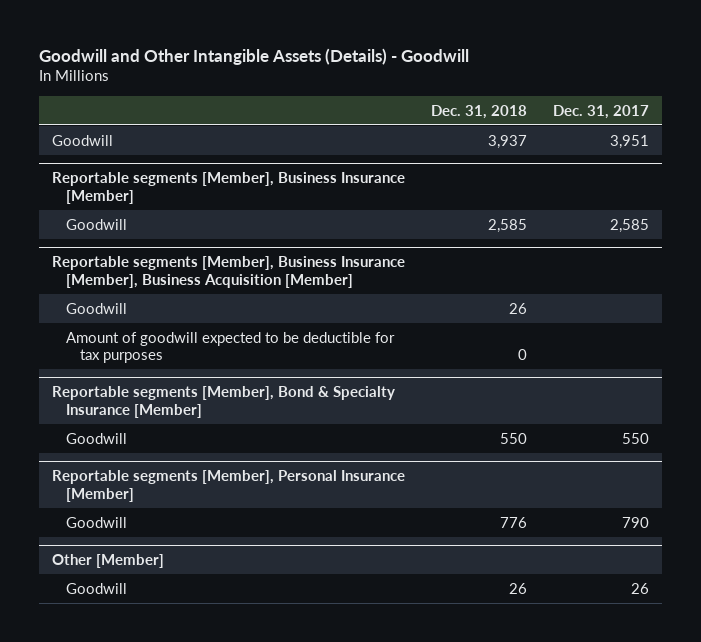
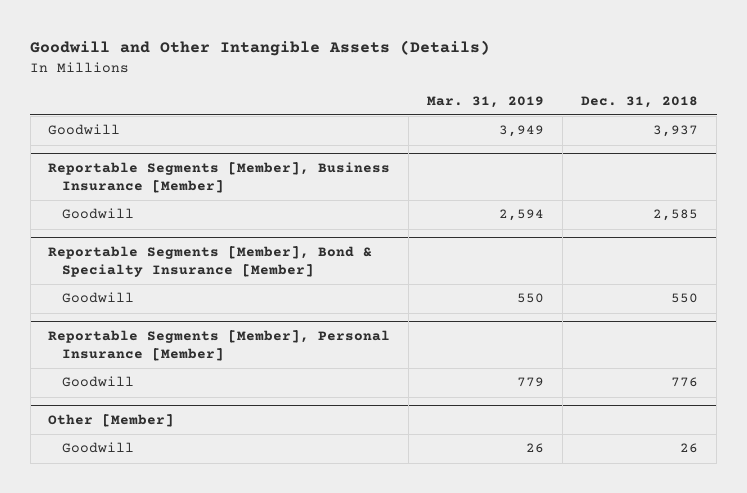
[39,47,470,65] Goodwill and Other Intangible Assets (Details) - Goodwill -> [30,40,491,57] Goodwill and Other Intangible Assets (Details)
[552,104,649,119] Dec. 31, 2017 -> none
none -> [427,95,545,108] Mar. 31, 2019
[51,172,405,205] Reportable segments [Member], Business Insurance [Member] -> [48,162,391,194] Reportable Segments [Member], Business Insurance [Member]
[51,256,405,289] Reportable segments [Member], Business Insurance [Member], Business Acquisition [Member] -> none
[65,302,127,314] Goodwill -> none
[65,331,395,364] Amount of goodwill expected to be deductible for tax purposes -> none
[51,386,395,419] Reportable segments [Member], Bond & Specialty Insurance [Member] -> [48,246,373,278] Reportable Segments [Member], Bond & Specialty Insurance [Member]
[51,470,405,503] Reportable segments [Member], Personal Insurance [Member] -> [48,330,391,362] Reportable Segments [Member], Personal Insurance [Member]

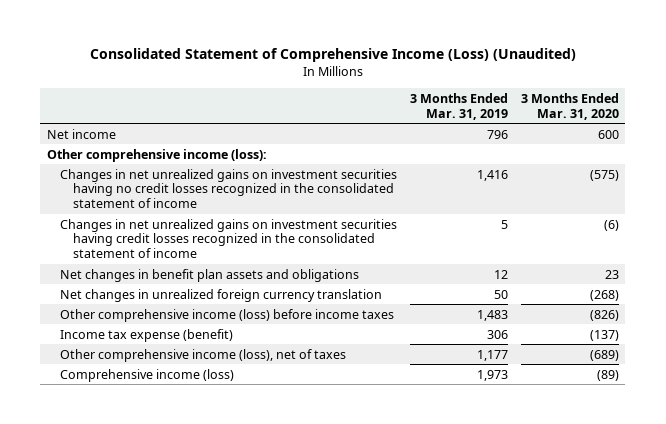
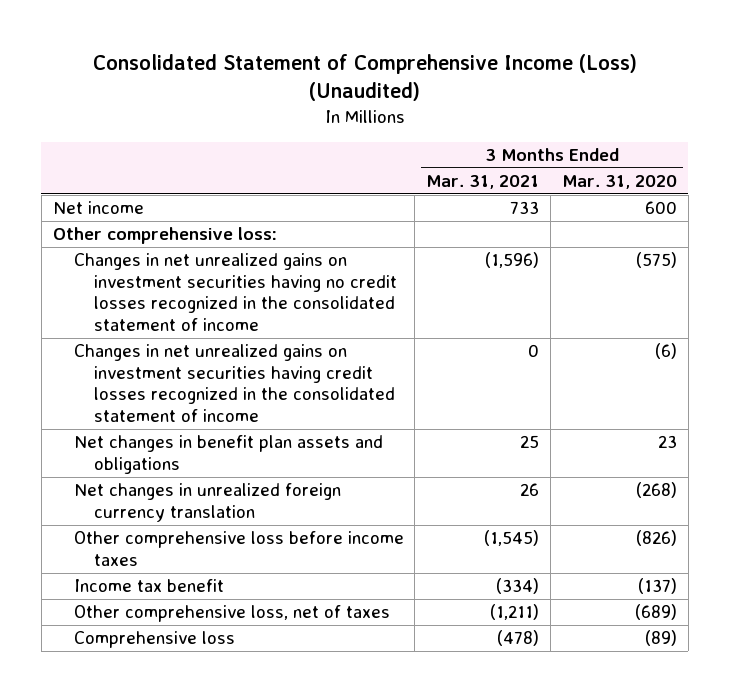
[409,92,508,120] 3 Months Ended Mar. 31, 2019 -> none
none -> [426,174,540,189] Mar. 31, 2021
[46,148,267,162] Other comprehensive income (loss): -> [52,227,277,245] Other comprehensive loss:
[59,308,394,322] Other comprehensive income (loss) before income taxes -> [73,531,404,566] Other comprehensive loss before income taxes
[59,328,233,342] Income tax expense (benefit) -> [73,579,224,593] Income tax benefit
[59,348,346,362] Other comprehensive income (loss), net of taxes -> [73,605,390,623] Other comprehensive loss, net of taxes
[59,368,234,382] Comprehensive income (loss) -> [73,631,235,649] Comprehensive loss

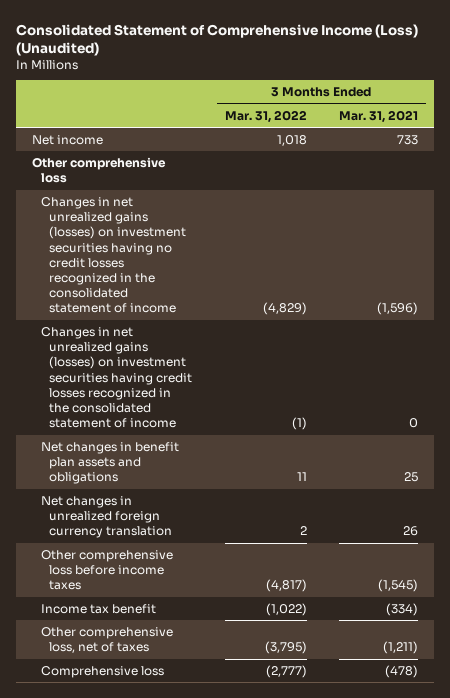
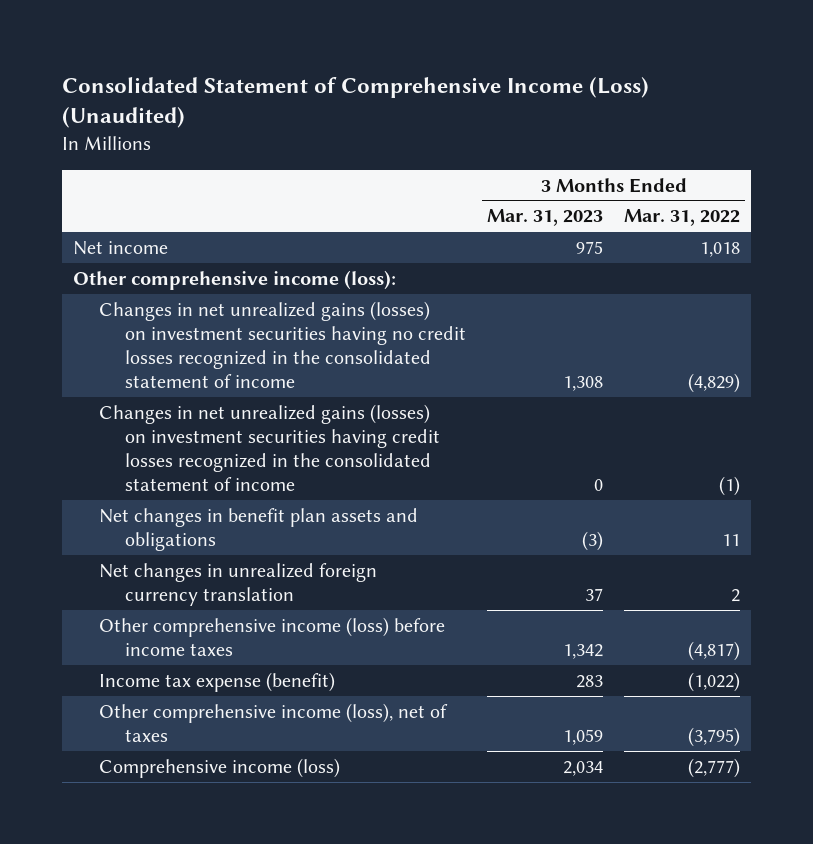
[338,109,418,123] Mar. 31, 2021 -> none
none -> [487,209,604,227] Mar. 31, 2023
[32,157,167,184] Other comprehensive loss -> [72,269,396,290] Other comprehensive income (loss):
[40,550,173,591] Other comprehensive loss before income taxes -> [98,616,445,656] Other comprehensive income (loss) before income taxes
[40,604,156,615] Income tax benefit -> [98,671,335,692] Income tax expense (benefit)
[40,627,173,654] Other comprehensive loss, net of taxes -> [98,702,448,742] Other comprehensive income (loss), net of taxes
[40,666,164,679] Comprehensive loss -> [98,757,340,778] Comprehensive income (loss)

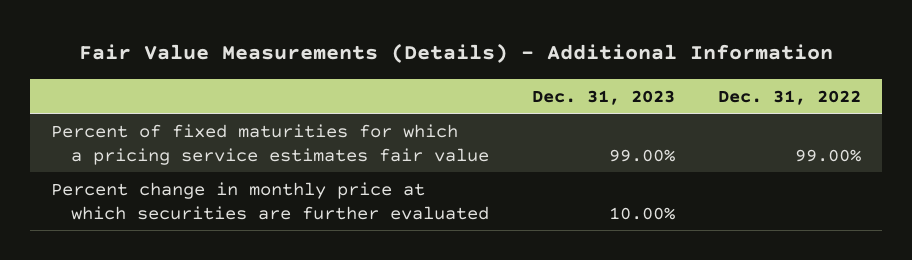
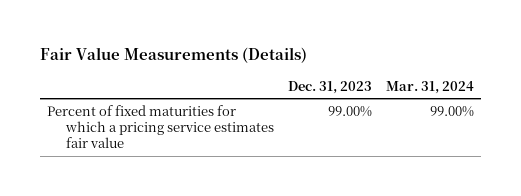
[79,43,834,64] Fair Value Measurements (Details) - Additional Information -> [40,47,308,64] Fair Value Measurements (Details)
[717,89,861,105] Dec. 31, 2022 -> none
none -> [385,80,474,94] Mar. 31, 2024
[51,182,490,220] Percent change in monthly price at which securities are further evaluated -> none

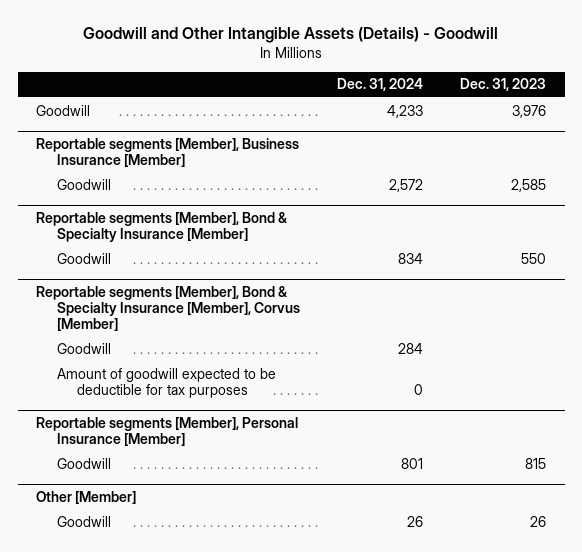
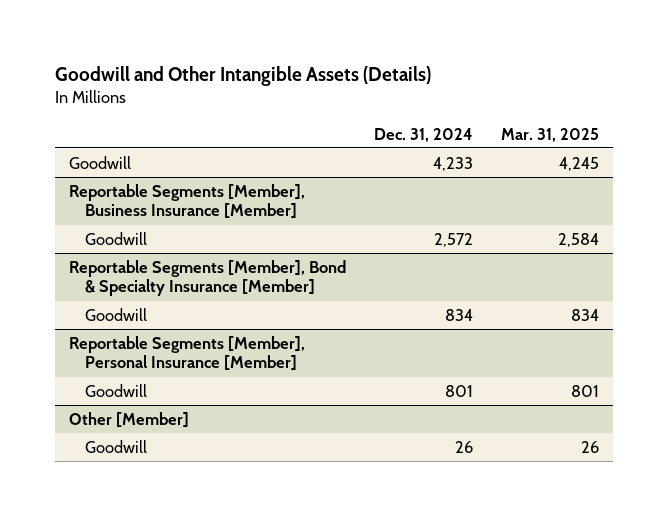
[83,27,499,44] Goodwill and Other Intangible Assets (Details) - Goodwill -> [54,65,431,86] Goodwill and Other Intangible Assets (Details)
[460,78,547,92] Dec. 31, 2023 -> none
none -> [500,127,599,142] Mar. 31, 2025
[36,137,300,167] Reportable segments [Member], Business Insurance [Member] -> [68,183,305,220] Reportable Segments [Member], Business Insurance [Member]
[36,211,288,242] Reportable segments [Member], Bond & Specialty Insurance [Member] -> [68,259,346,297] Reportable Segments [Member], Bond & Specialty Insurance [Member]
[36,285,300,331] Reportable segments [Member], Bond & Specialty Insurance [Member], Corvus [Member] -> none
[56,342,111,354] Goodwill -> none
[56,367,276,398] Amount of goodwill expected to be deductible for tax purposes -> none
[36,416,299,446] Reportable segments [Member], Personal Insurance [Member] -> [68,335,305,372] Reportable Segments [Member], Personal Insurance [Member]

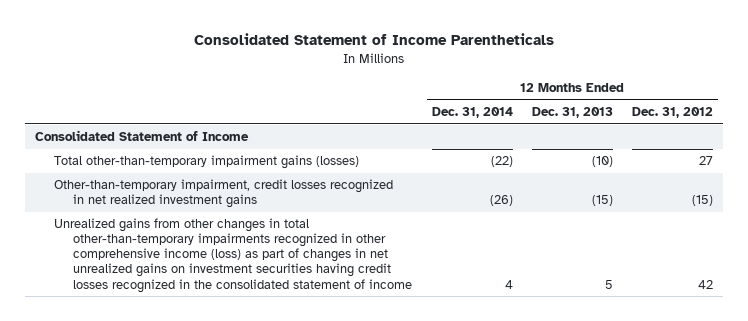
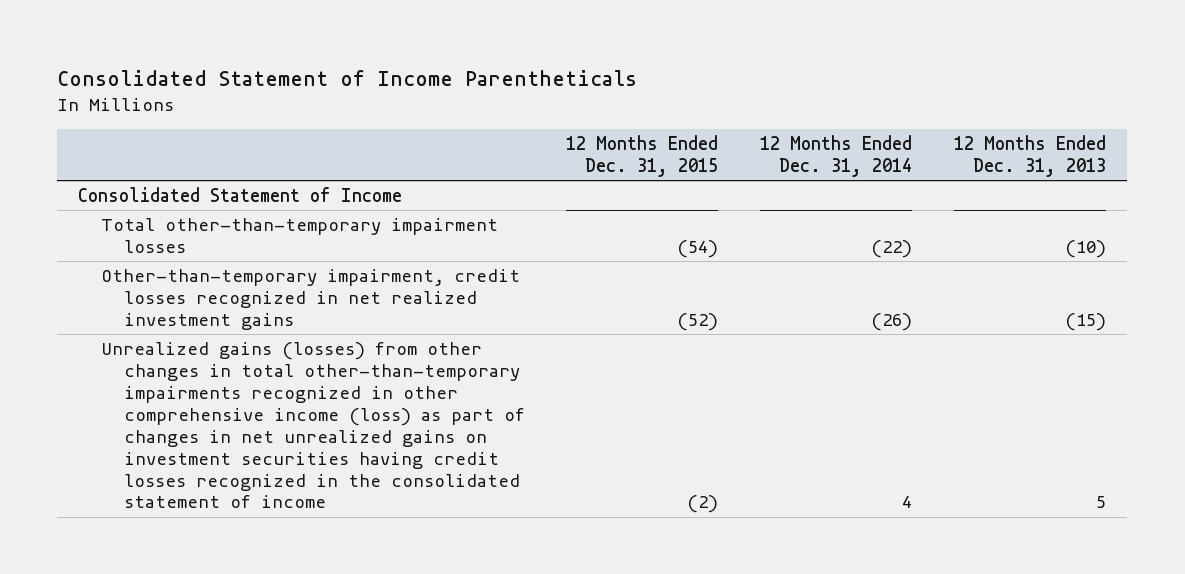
[632,106,714,118] Dec. 31, 2012 -> none
none -> [566,135,719,178] 12 Months Ended Dec. 31, 2015
[54,155,360,170] Total other-than-temporary impairment gains (losses) -> [100,218,498,253] Total other-than-temporary impairment losses
[54,218,413,293] Unrealized gains from other changes in total other-than-temporary impairments recognized in other comprehensive income (loss) as part of changes in net unrealized gains on investment securities having credit losses recognized in the consolidated statement of income -> [100,342,525,509] Unrealized gains (losses) from other changes in total other-than-temporary impairments recognized in other comprehensive income (loss) as part of changes in net unrealized gains on investment securities having credit losses recognized in the consolidated statement of income

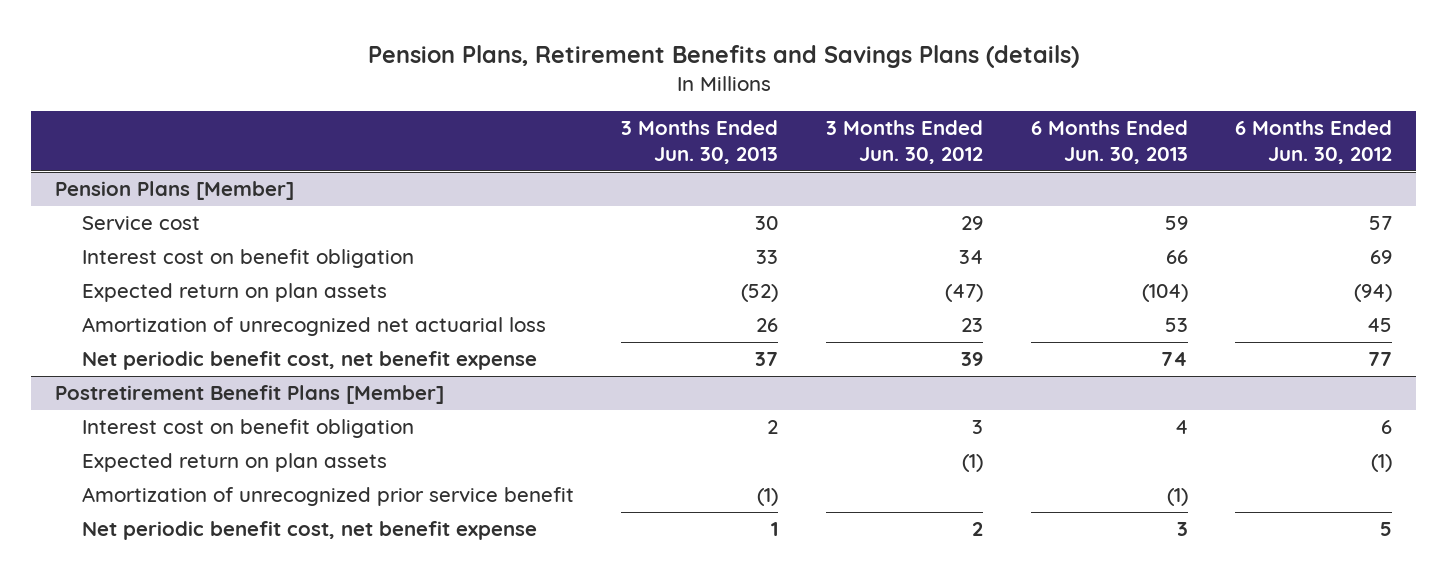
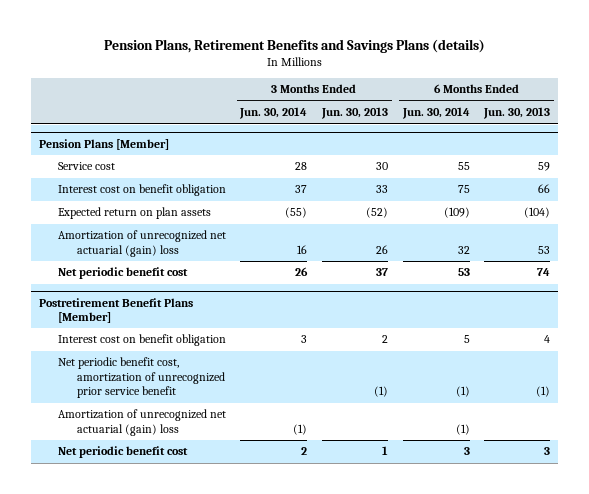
[826,120,984,165] 3 Months Ended Jun. 30, 2012 -> none
[1235,120,1393,165] 6 Months Ended Jun. 30, 2012 -> none
none -> [239,107,308,120] Jun. 30, 2014
none -> [401,107,470,120] Jun. 30, 2014
[81,317,546,337] Amortization of unrecognized net actuarial loss -> [57,230,226,257] Amortization of unrecognized net actuarial (gain) loss
[81,351,537,371] Net periodic benefit cost, net benefit expense -> [57,267,188,280] Net periodic benefit cost
[81,453,387,473] Expected return on plan assets -> none
[81,487,574,507] Amortization of unrecognized prior service benefit -> [57,357,225,399] Net periodic benefit cost, amortization of unrecognized prior service benefit
none -> [57,409,226,436] Amortization of unrecognized net actuarial (gain) loss
[81,521,537,541] Net periodic benefit cost, net benefit expense -> [57,446,188,459] Net periodic benefit cost

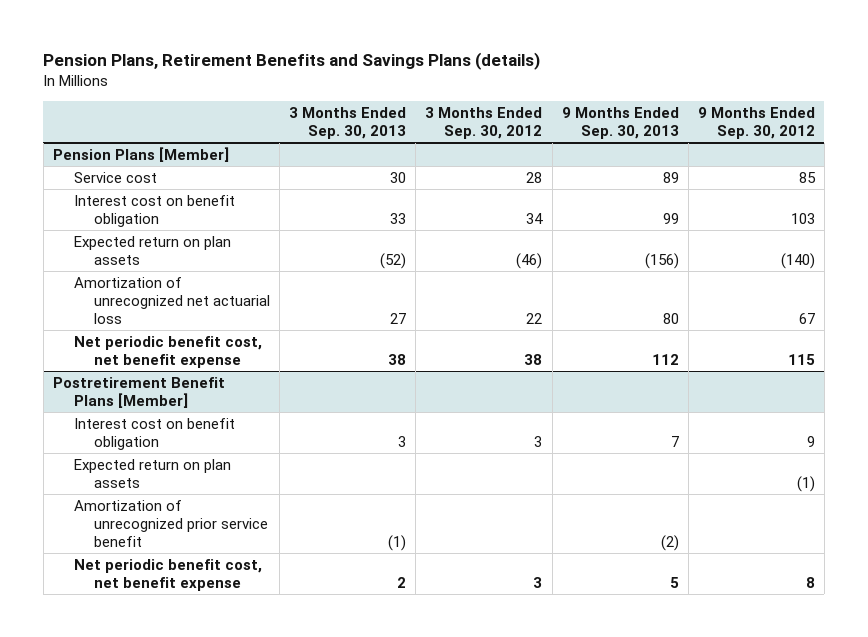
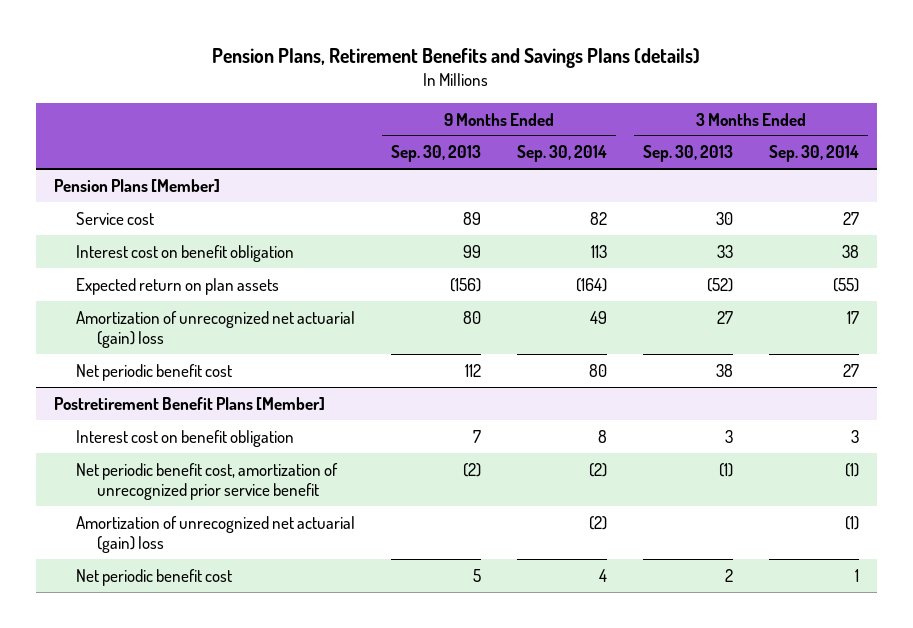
[425,106,543,139] 3 Months Ended Sep. 30, 2012 -> none
[697,106,815,139] 9 Months Ended Sep. 30, 2012 -> none
none -> [516,145,607,163] Sep. 30, 2014
none -> [768,145,859,163] Sep. 30, 2014
[73,276,271,324] Amortization of unrecognized net actuarial loss -> [75,310,355,349] Amortization of unrecognized net actuarial (gain) loss
[73,335,262,368] Net periodic benefit cost, net benefit expense -> [75,363,232,381] Net periodic benefit cost
[73,458,231,488] Expected return on plan assets -> none
[73,499,269,547] Amortization of unrecognized prior service benefit -> [75,462,338,501] Net periodic benefit cost, amortization of unrecognized prior service benefit
none -> [75,515,355,554] Amortization of unrecognized net actuarial (gain) loss
[73,558,262,591] Net periodic benefit cost, net benefit expense -> [75,568,232,586] Net periodic benefit cost

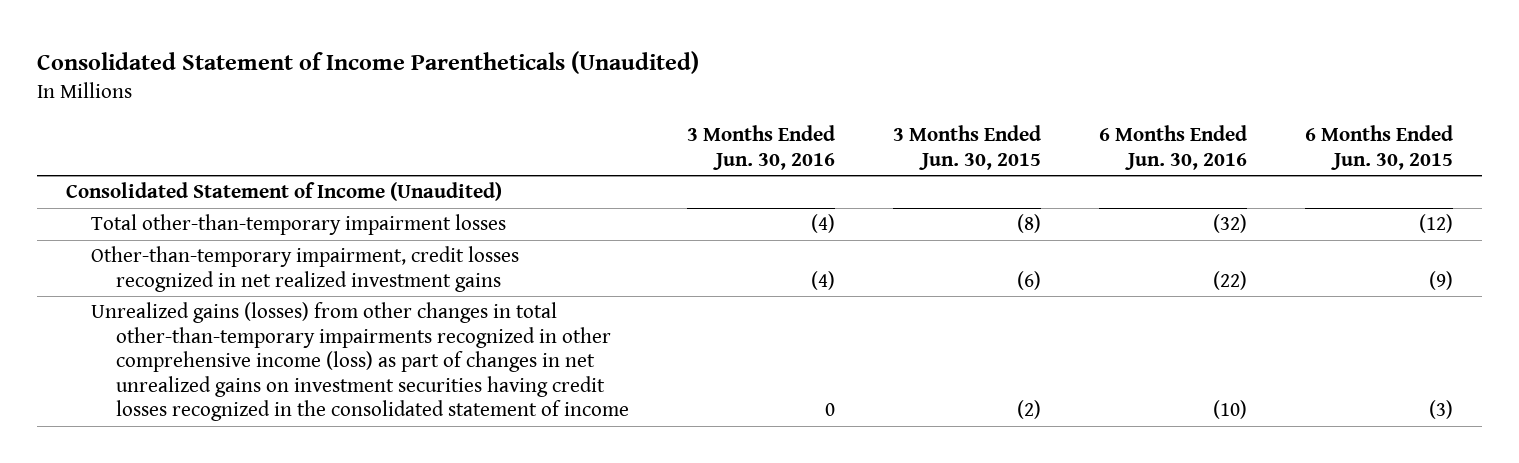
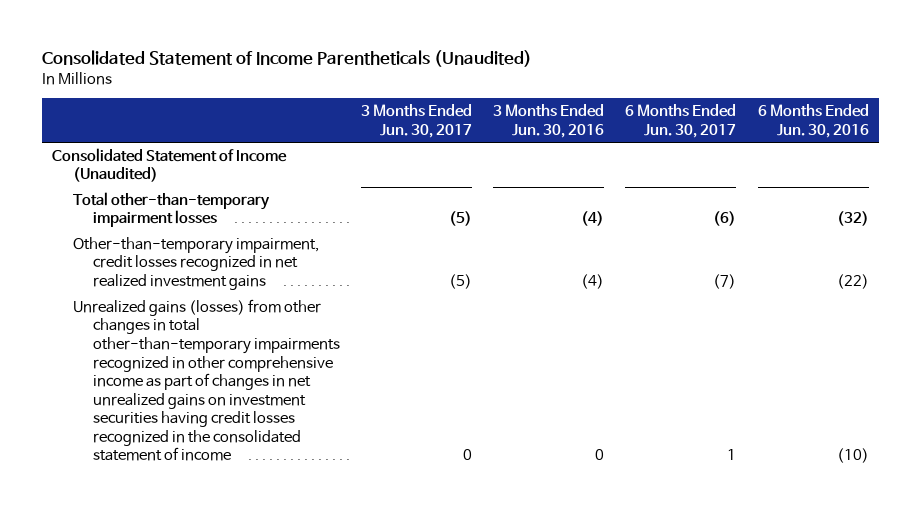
[892,125,1041,170] 3 Months Ended Jun. 30, 2015 -> none
[1304,125,1453,170] 6 Months Ended Jun. 30, 2015 -> none
none -> [360,104,472,138] 3 Months Ended Jun. 30, 2017
none -> [625,104,737,138] 6 Months Ended Jun. 30, 2017
[91,302,629,422] Unrealized gains (losses) from other changes in total other-than-temporary impairments recognized in other comprehensive income (loss) as part of changes in net unrealized gains on investment securities having credit losses recognized in the consolidated statement of income -> [72,298,340,462] Unrealized gains (losses) from other changes in total other-than-temporary impairments recognized in other comprehensive income as part of changes in net unrealized gains on investment securities having credit losses recognized in the consolidated statement of income

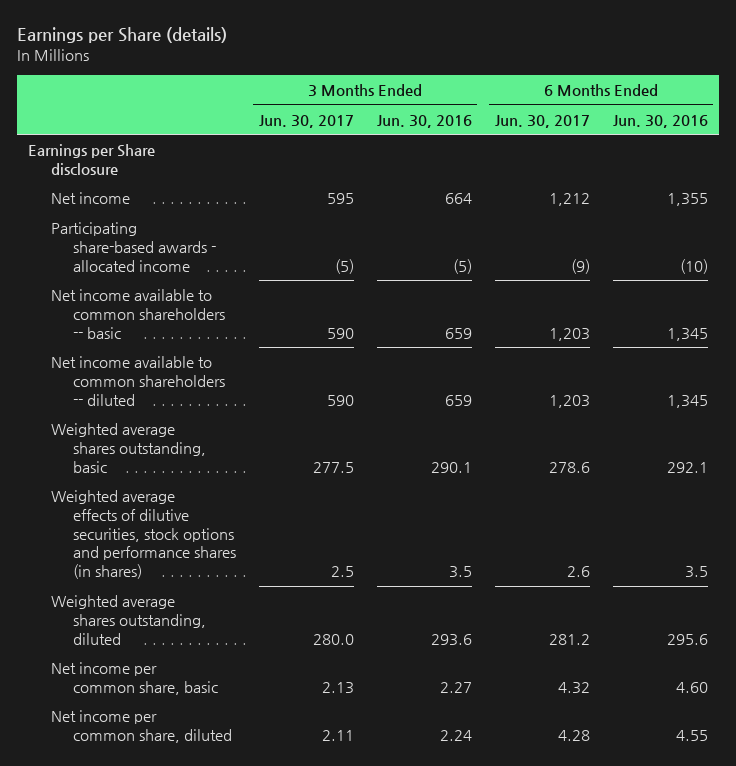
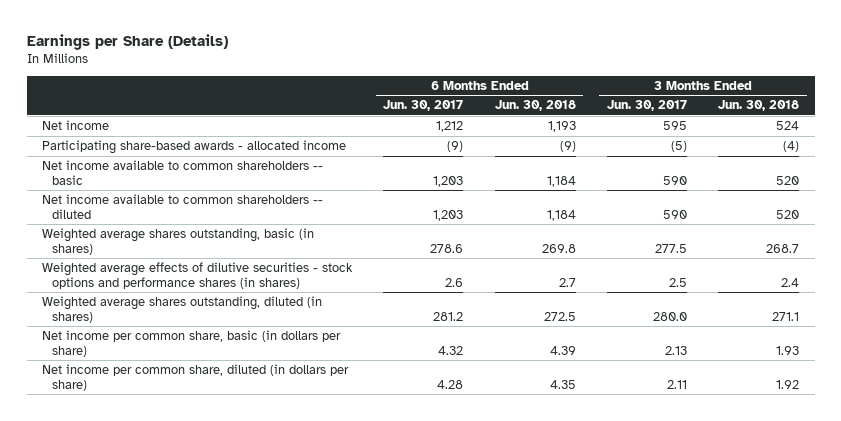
[16,27,227,44] Earnings per Share (details) -> [26,34,228,51] Earnings per Share (Details)
[376,114,472,128] Jun. 30, 2016 -> none
[612,114,708,128] Jun. 30, 2016 -> none
none -> [494,100,576,112] Jun. 30, 2018
none -> [718,100,800,112] Jun. 30, 2018
[28,144,156,175] Earnings per Share disclosure -> none
[50,423,206,473] Weighted average shares outstanding, basic -> [42,228,315,255] Weighted average shares outstanding, basic (in shares)
[50,490,236,580] Weighted average effects of dilutive securities, stock options and performance shares (in shares) -> [42,262,354,289] Weighted average effects of dilutive securities - stock options and performance shares (in shares)
[50,595,206,645] Weighted average shares outstanding, diluted -> [42,296,323,323] Weighted average shares outstanding, diluted (in shares)
[50,662,218,695] Net income per common share, basic -> [42,330,342,357] Net income per common share, basic (in dollars per share)
[50,710,232,743] Net income per common share, diluted -> [42,364,350,391] Net income per common share, diluted (in dollars per share)

